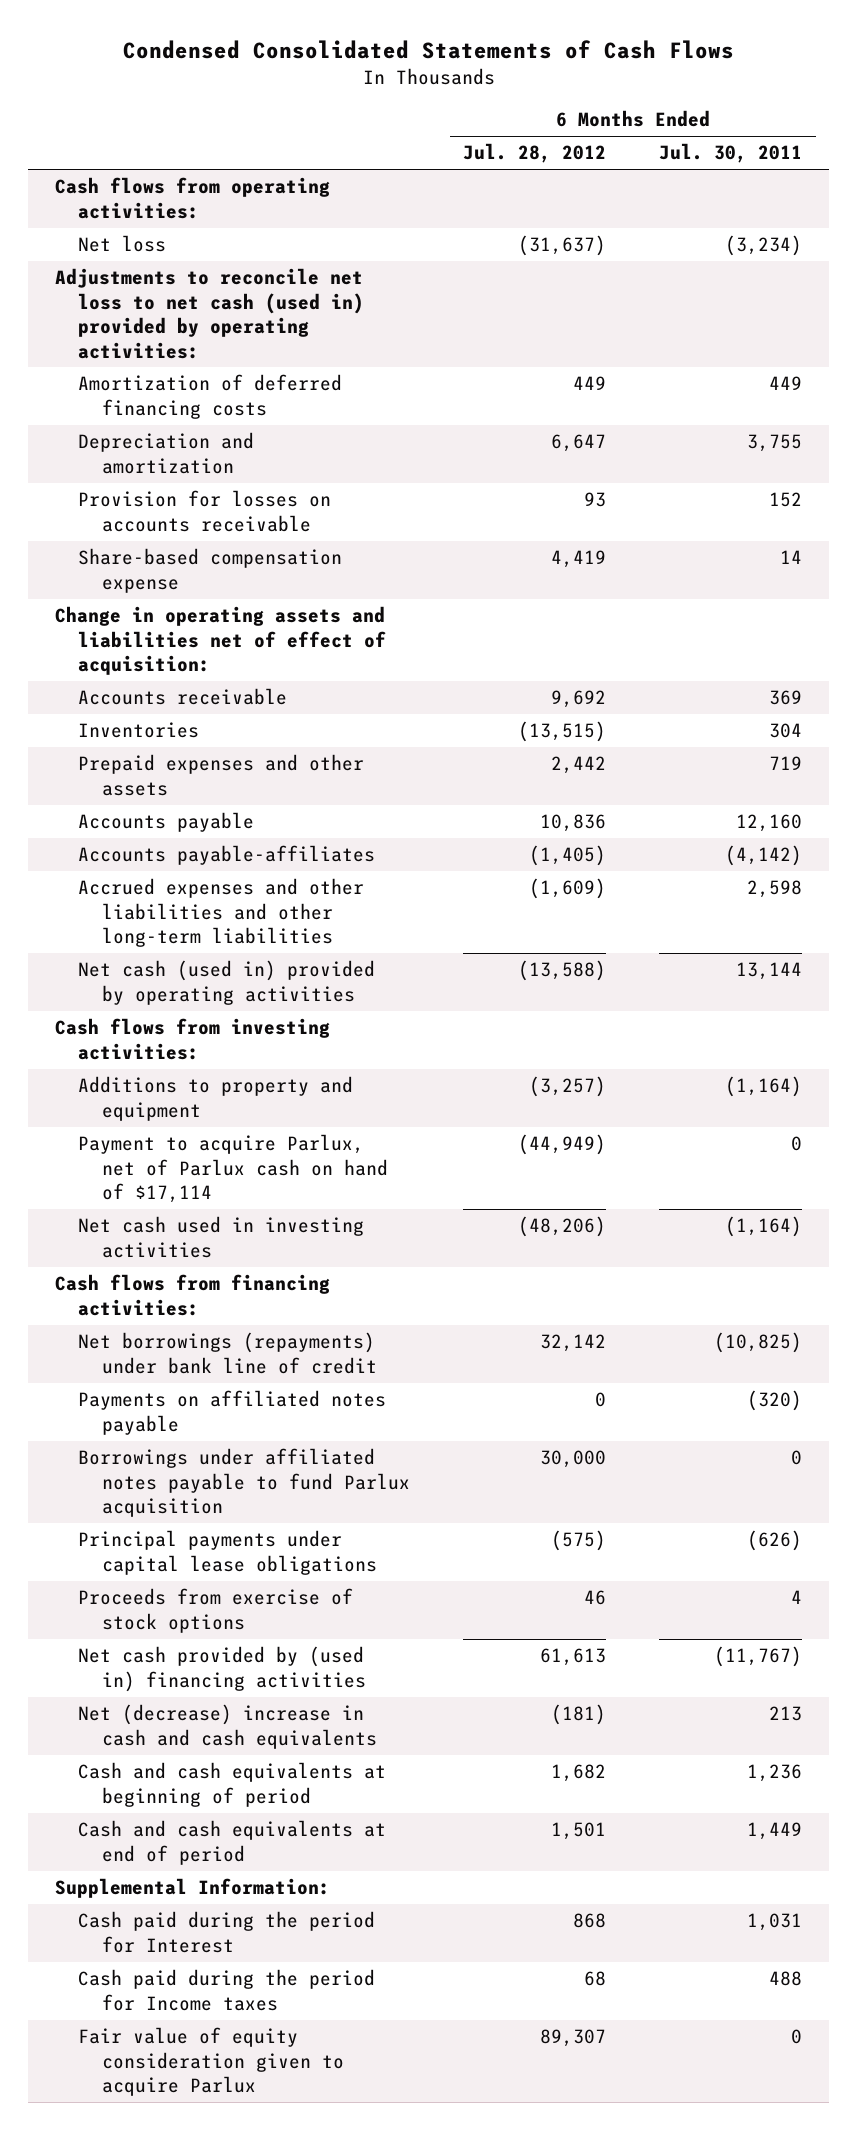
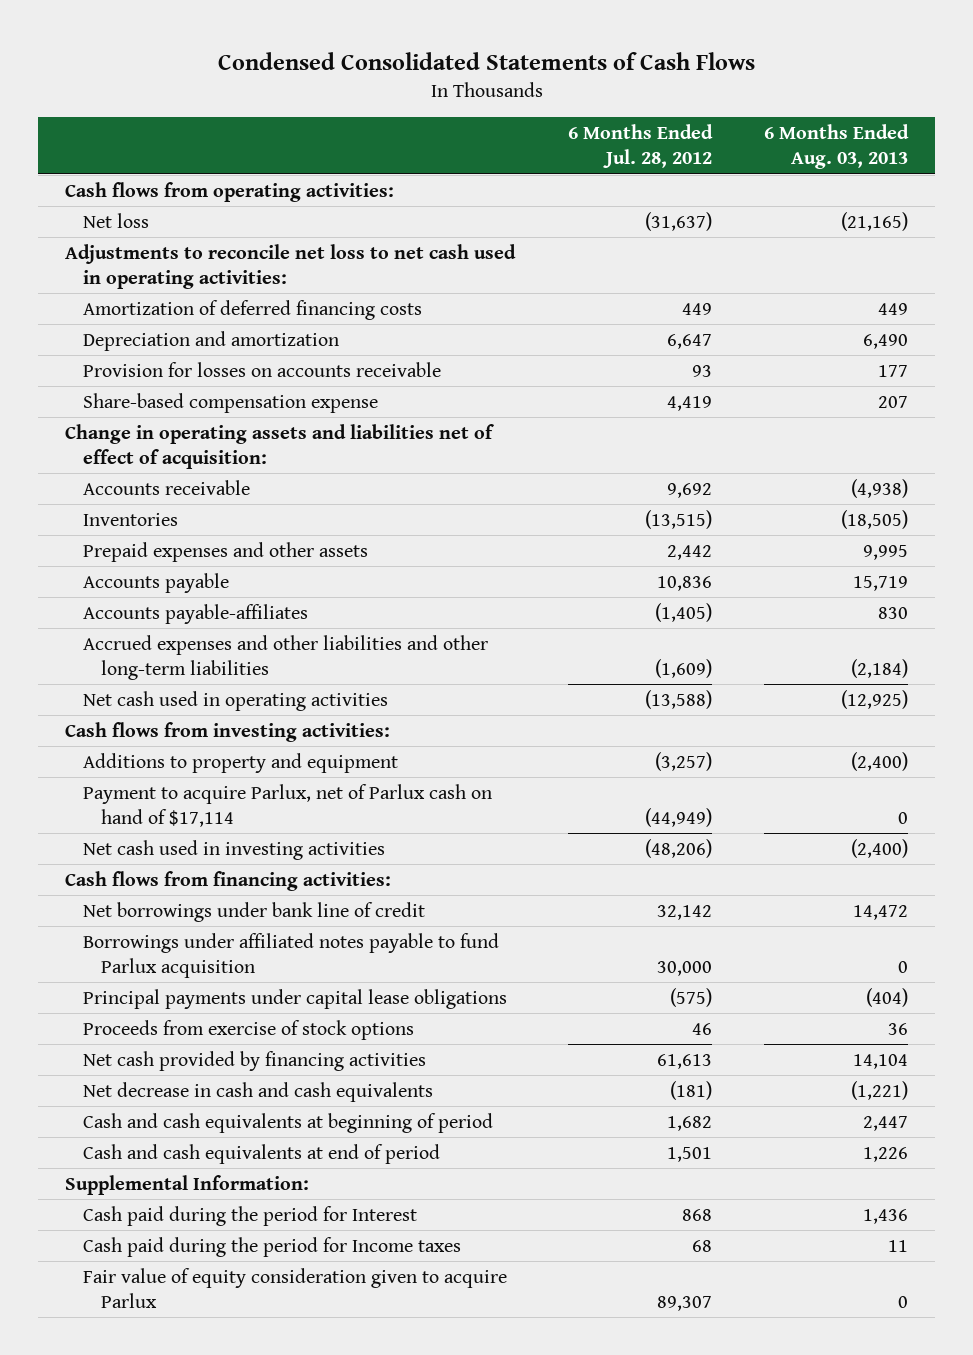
[659,143,803,164] Jul. 30, 2011 -> none
none -> [764,124,910,170] 6 Months Ended Aug. 03, 2013
[55,268,365,359] Adjustments to reconcile net loss to net cash (used in) provided by operating activities: -> [64,243,516,289] Adjustments to reconcile net loss to net cash used in operating activities:
[78,960,376,1005] Net cash (used in) provided by operating activities -> [83,690,389,711] Net cash used in operating activities
[78,1390,387,1435] Payments on affiliated notes payable -> none
[78,1332,377,1374] Net borrowings (repayments) under bank line of credit -> [83,901,426,922] Net borrowings under bank line of credit
[78,1646,366,1692] Net cash provided by (used in) financing activities -> [83,1050,427,1071] Net cash provided by financing activities
[78,1704,377,1749] Net (decrease) increase in cash and cash equivalents -> [83,1081,434,1102] Net decrease in cash and cash equivalents

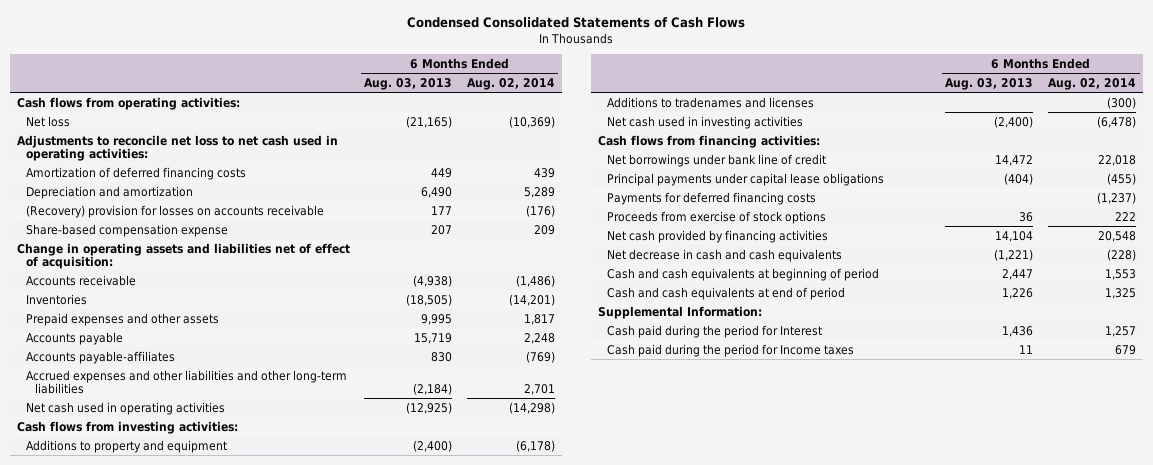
[567,124,713,169] 6 Months Ended Jul. 28, 2012 -> none
none -> [466,77,555,90] Aug. 02, 2014
[83,361,442,377] Provision for losses on accounts receivable -> [26,204,325,218] (Recovery) provision for losses on accounts receivable
[83,783,493,827] Payment to acquire Parlux, net of Parlux cash on hand of $17,114 -> none
none -> [607,96,815,108] Additions to tradenames and licenses
[83,932,500,978] Borrowings under affiliated notes payable to fund Parlux acquisition -> none
none -> [607,191,817,205] Payments for deferred financing costs
[83,1267,508,1308] Fair value of equity consideration given to acquire Parlux -> none

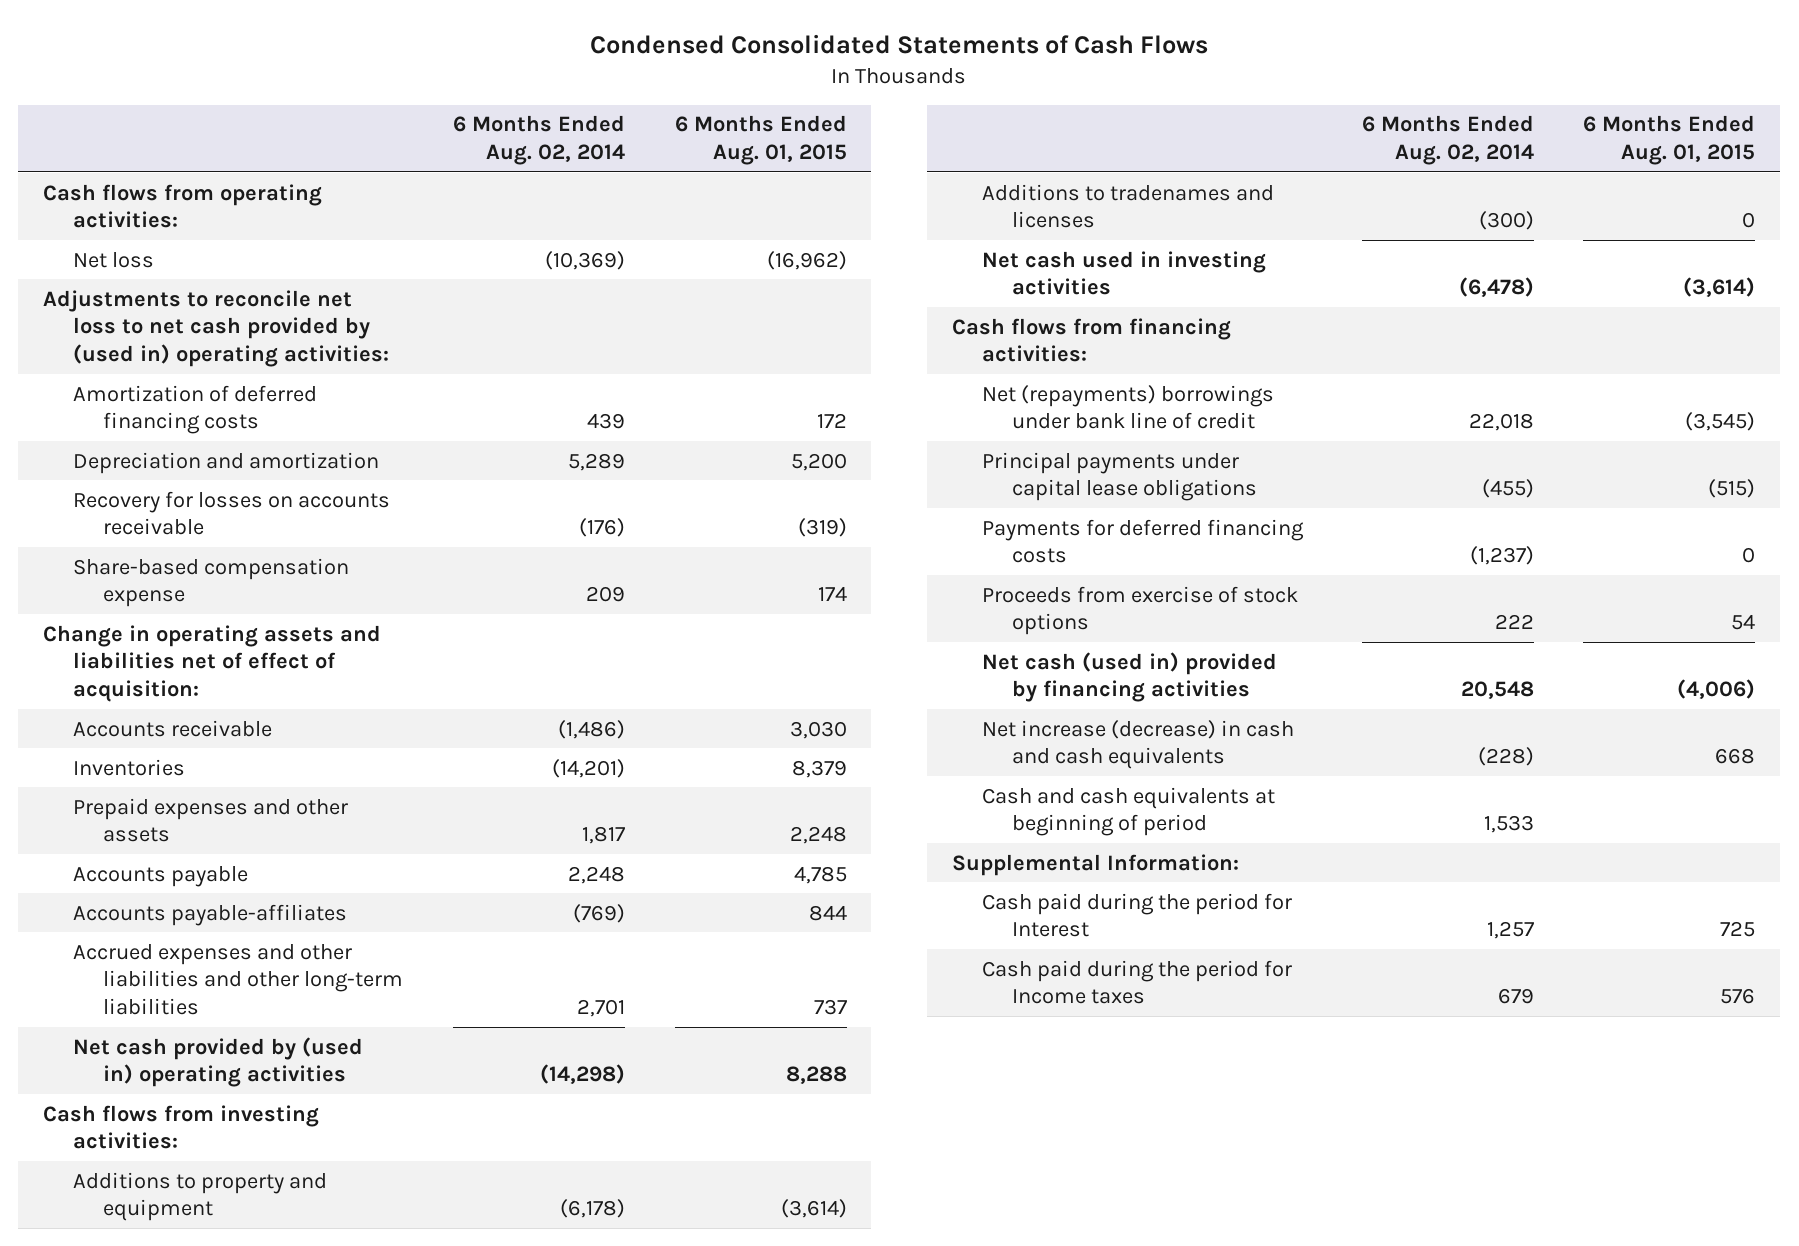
[364,77,453,90] Aug. 03, 2013 -> none
none -> [674,115,847,166] 6 Months Ended Aug. 01, 2015
[16,134,338,162] Adjustments to reconcile net loss to net cash used in operating activities: -> [43,289,390,367] Adjustments to reconcile net loss to net cash provided by (used in) operating activities:
[26,204,325,218] (Recovery) provision for losses on accounts receivable -> [73,490,391,536] Recovery for losses on accounts receivable
[26,401,226,415] Net cash used in operating activities -> [73,1036,364,1088] Net cash provided by (used in) operating activities
[607,153,827,167] Net borrowings under bank line of credit -> [981,384,1274,430] Net (repayments) borrowings under bank line of credit
[607,286,846,300] Cash and cash equivalents at end of period -> none
[607,229,829,243] Net cash provided by financing activities -> [981,651,1277,703] Net cash (used in) provided by financing activities
[607,248,843,262] Net decrease in cash and cash equivalents -> [981,719,1294,770] Net increase (decrease) in cash and cash equivalents
[1104,268,1136,280] 1,553 -> [1483,815,1534,834] 1,533

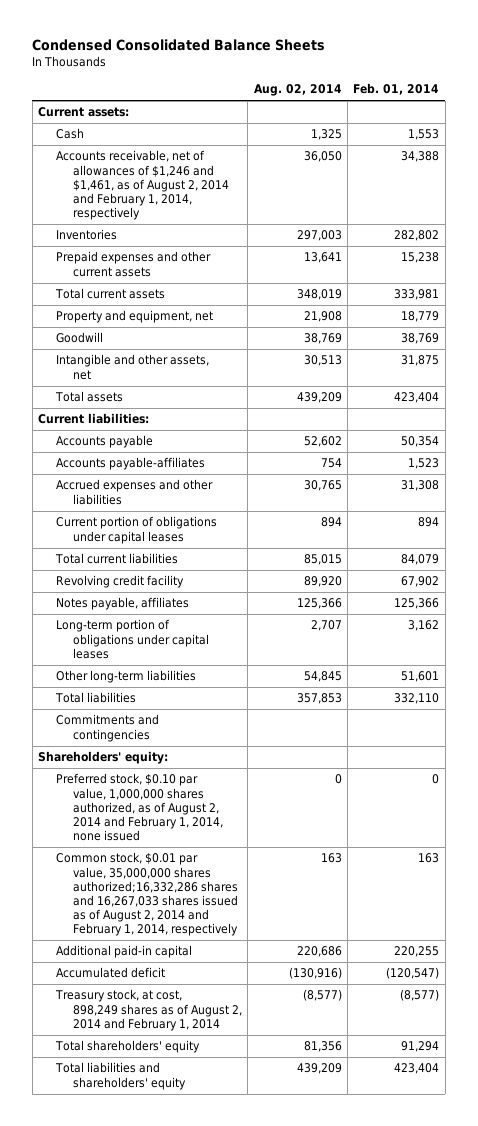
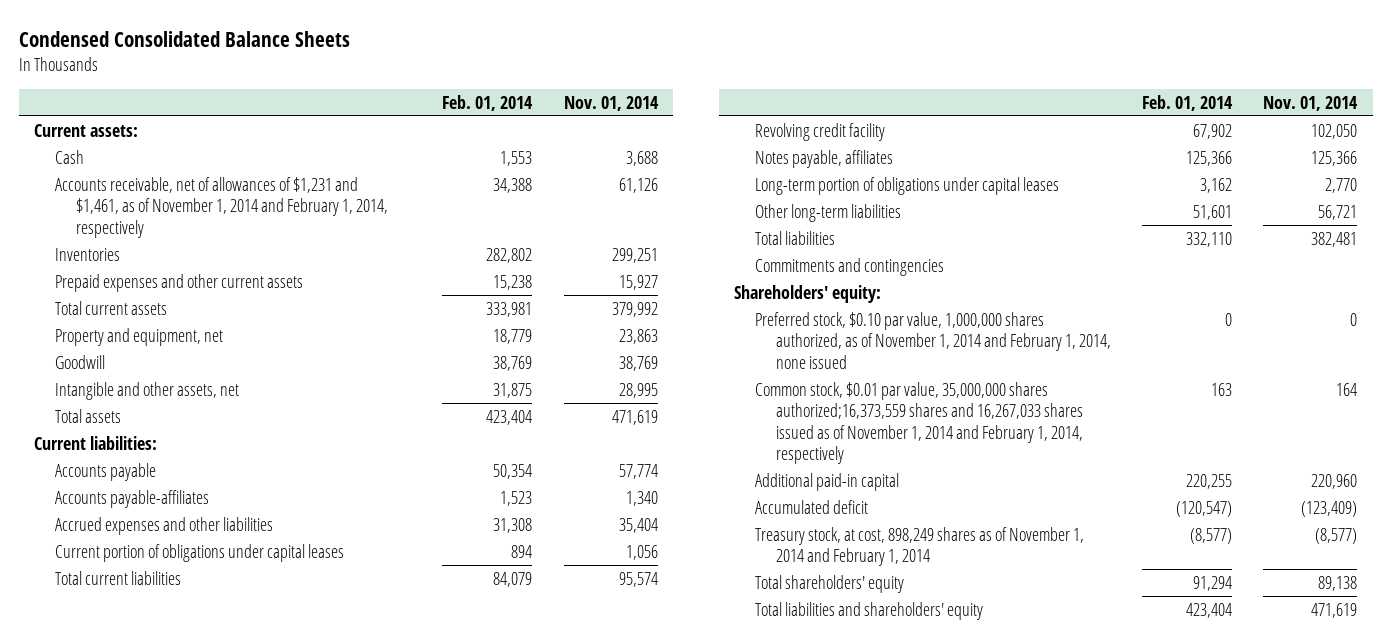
[253,84,342,97] Aug. 02, 2014 -> none
none -> [563,96,659,112] Nov. 01, 2014
[55,150,229,221] Accounts receivable, net of allowances of $1,246 and $1,461, as of August 2, 2014 and February 1, 2014, respectively -> [55,176,388,238] Accounts receivable, net of allowances of $1,231 and $1,461, as of November 1, 2014 and February 1, 2014, respectively
[55,773,223,842] Preferred stock, $0.10 par value, 1,000,000 shares authorized, as of August 2, 2014 and February 1, 2014, none issued -> [754,311,1111,369] Preferred stock, $0.10 par value, 1,000,000 shares authorized, as of November 1, 2014 and February 1, 2014, none issued
[55,852,238,937] Common stock, $0.01 par value, 35,000,000 shares authorized;16,332,286 shares and 16,267,033 shares issued as of August 2, 2014 and February 1, 2014, respectively -> [754,381,1083,465] Common stock, $0.01 par value, 35,000,000 shares authorized;16,373,559 shares and 16,267,033 shares issued as of November 1, 2014 and February 1, 2014, respectively
[54,989,242,1031] Treasury stock, at cost, 898,249 shares as of August 2, 2014 and February 1, 2014 -> [754,526,1084,567] Treasury stock, at cost, 898,249 shares as of November 1, 2014 and February 1, 2014

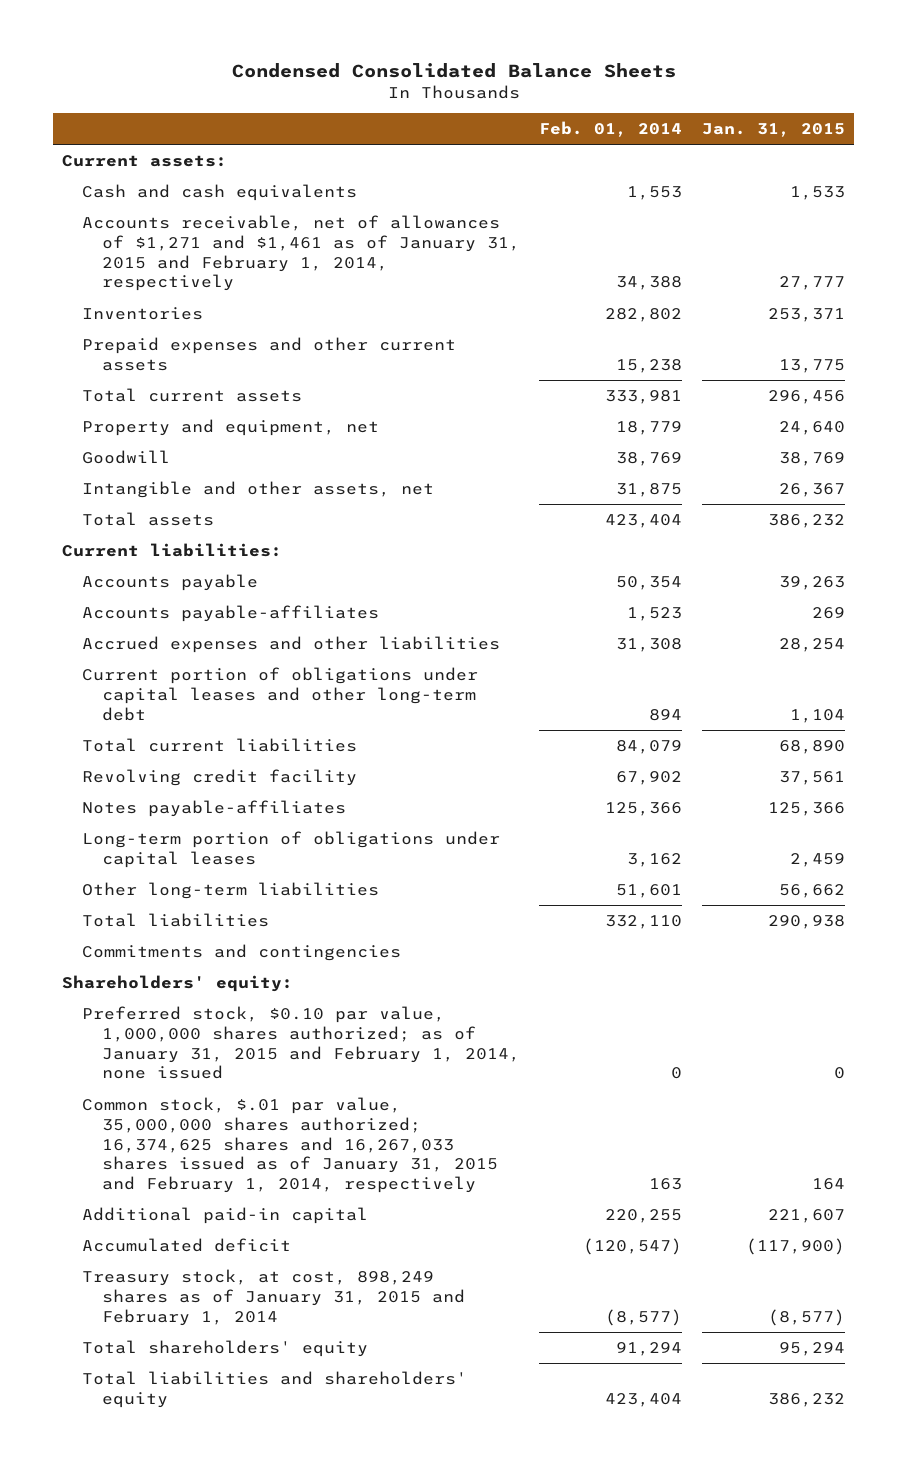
[563,96,659,112] Nov. 01, 2014 -> none
none -> [701,123,845,138] Jan. 31, 2015
[55,149,85,164] Cash -> [82,184,358,202] Cash and cash equivalents
[55,176,388,238] Accounts receivable, net of allowances of $1,231 and $1,461, as of November 1, 2014 and February 1, 2014, respectively -> [82,215,520,292] Accounts receivable, net of allowances of $1,271 and $1,461 as of January 31, 2015 and February 1, 2014, respectively
[55,543,345,562] Current portion of obligations under capital leases -> [82,667,479,721] Current portion of obligations under capital leases and other long-term debt
[754,149,893,168] Notes payable, affiliates -> [82,800,347,818] Notes payable-affiliates
[754,311,1111,369] Preferred stock, $0.10 par value, 1,000,000 shares authorized, as of November 1, 2014 and February 1, 2014, none issued -> [82,1006,520,1080] Preferred stock, $0.10 par value, 1,000,000 shares authorized; as of January 31, 2015 and February 1, 2014, none issued
[754,381,1083,465] Common stock, $0.01 par value, 35,000,000 shares authorized;16,373,559 shares and 16,267,033 shares issued as of November 1, 2014 and February 1, 2014, respectively -> [82,1097,498,1194] Common stock, $.01 par value, 35,000,000 shares authorized; 16,374,625 shares and 16,267,033 shares issued as of January 31, 2015 and February 1, 2014, respectively
[754,526,1084,567] Treasury stock, at cost, 898,249 shares as of November 1, 2014 and February 1, 2014 -> [82,1269,465,1326] Treasury stock, at cost, 898,249 shares as of January 31, 2015 and February 1, 2014

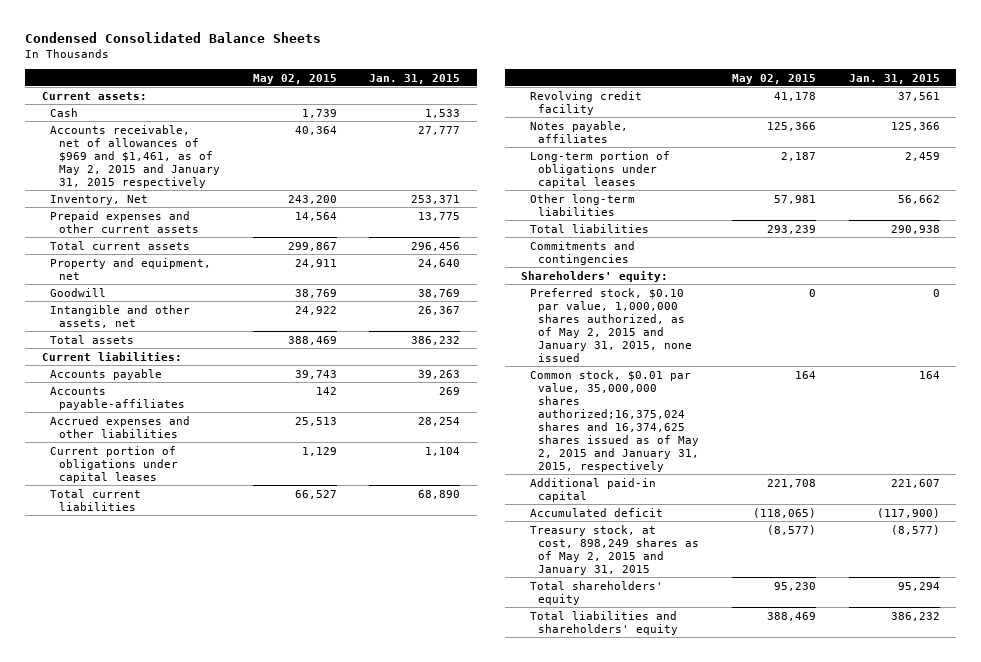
[539,121,683,138] Feb. 01, 2014 -> none
none -> [252,73,337,84] May 02, 2015
[82,184,358,202] Cash and cash equivalents -> [50,107,79,117] Cash
[82,215,520,292] Accounts receivable, net of allowances of $1,271 and $1,461 as of January 31, 2015 and February 1, 2014, respectively -> [50,124,220,188] Accounts receivable, net of allowances of $969 and $1,461, as of May 2, 2015 and January 31, 2015 respectively
[82,307,204,321] Inventories -> [50,194,149,205] Inventory, Net
[82,667,479,721] Current portion of obligations under capital leases and other long-term debt -> [50,445,178,483] Current portion of obligations under capital leases
[82,800,347,818] Notes payable-affiliates -> [529,120,628,143] Notes payable, affiliates
[82,1006,520,1080] Preferred stock, $0.10 par value, 1,000,000 shares authorized; as of January 31, 2015 and February 1, 2014, none issued -> [529,287,693,362] Preferred stock, $0.10 par value, 1,000,000 shares authorized, as of May 2, 2015 and January 31, 2015, none issued
[82,1097,498,1194] Common stock, $.01 par value, 35,000,000 shares authorized; 16,374,625 shares and 16,267,033 shares issued as of January 31, 2015 and February 1, 2014, respectively -> [529,369,700,472] Common stock, $0.01 par value, 35,000,000 shares authorized;16,375,024 shares and 16,374,625 shares issued as of May 2, 2015 and January 31, 2015, respectively
[82,1269,465,1326] Treasury stock, at cost, 898,249 shares as of January 31, 2015 and February 1, 2014 -> [529,524,700,575] Treasury stock, at cost, 898,249 shares as of May 2, 2015 and January 31, 2015

